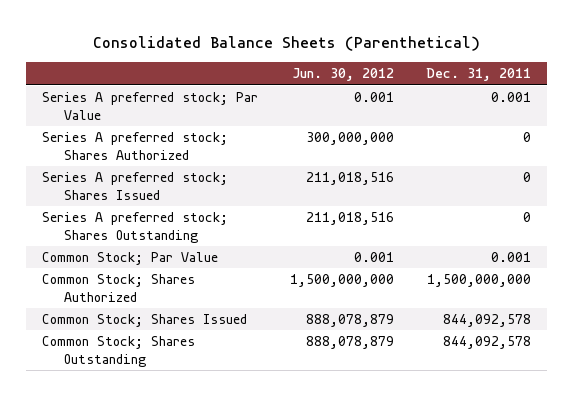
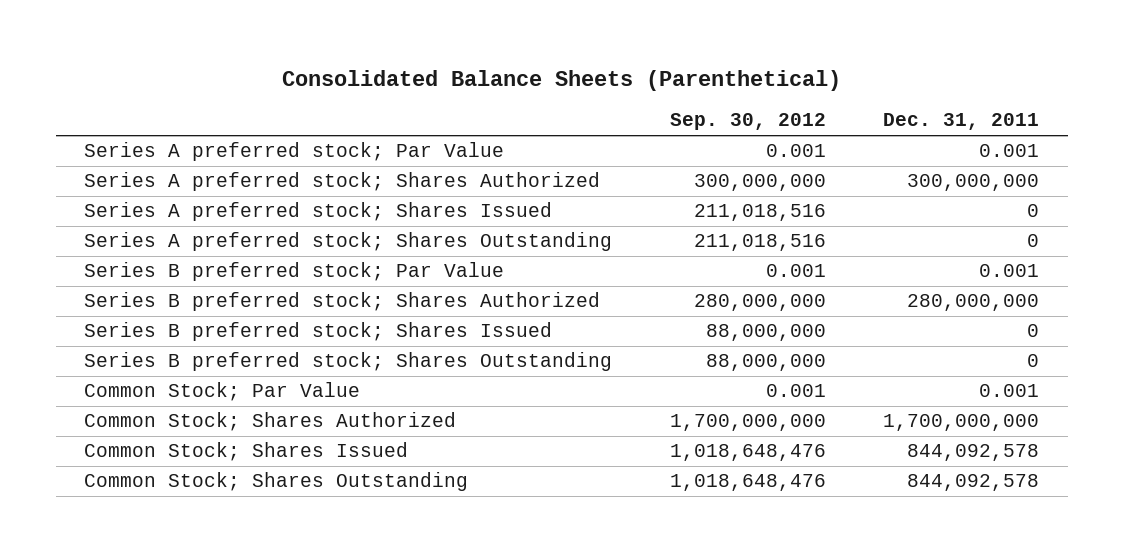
[292,68,395,82] Jun. 30, 2012 -> none
none -> [669,113,826,131] Sep. 30, 2012
[523,132,532,143] 0 -> [906,174,1039,192] 300,000,000
none -> [84,262,505,282] Series B preferred stock; Par Value
none -> [84,292,601,312] Series B preferred stock; Shares Authorized
none -> [84,322,553,342] Series B preferred stock; Shares Issued
none -> [84,352,613,372] Series B preferred stock; Shares Outstanding
[427,274,532,288] 1,500,000,000 -> [882,414,1039,432] 1,700,000,000

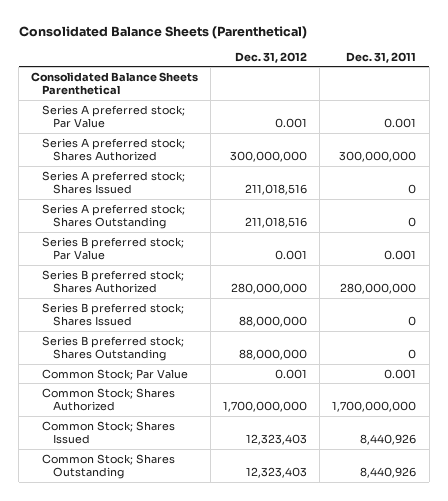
[669,113,826,131] Sep. 30, 2012 -> none
none -> [235,51,308,63] Dec. 31, 2012
none -> [31,71,199,96] Consolidated Balance Sheets Parenthetical
[906,444,1039,462] 844,092,578 -> [360,434,417,446] 8,440,926
[906,474,1039,492] 844,092,578 -> [360,467,417,479] 8,440,926

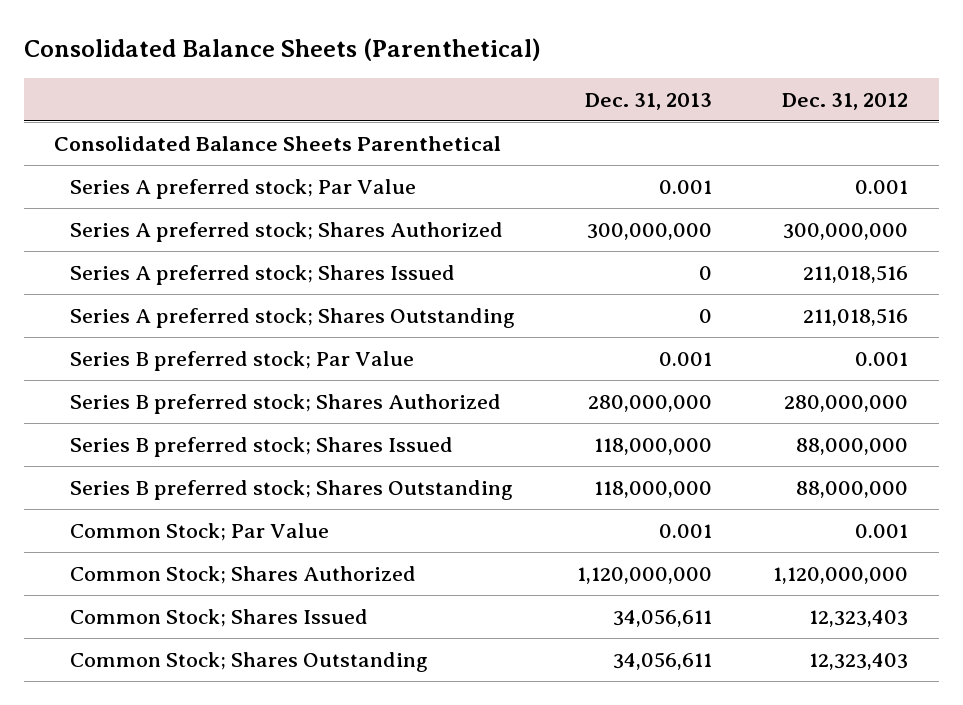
[346,51,417,63] Dec. 31, 2011 -> none
none -> [584,92,712,110] Dec. 31, 2013
[223,401,308,413] 1,700,000,000 -> [773,566,909,584] 1,120,000,000

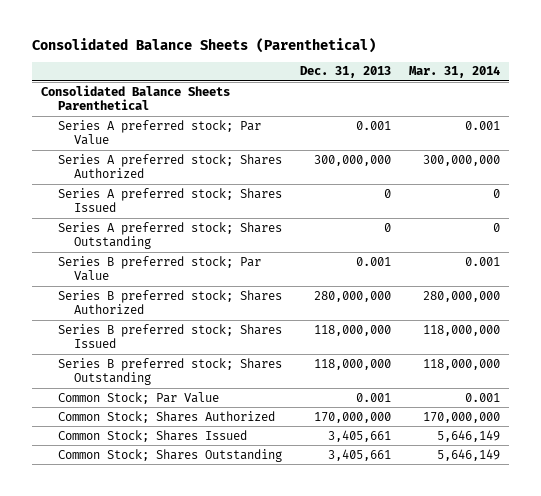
[782,92,909,110] Dec. 31, 2012 -> none
none -> [409,66,501,79] Mar. 31, 2014
[576,566,712,584] 1,120,000,000 -> [313,411,391,423] 170,000,000
[612,608,712,627] 34,056,611 -> [327,429,391,442] 3,405,661
[612,651,712,670] 34,056,611 -> [327,448,391,461] 3,405,661

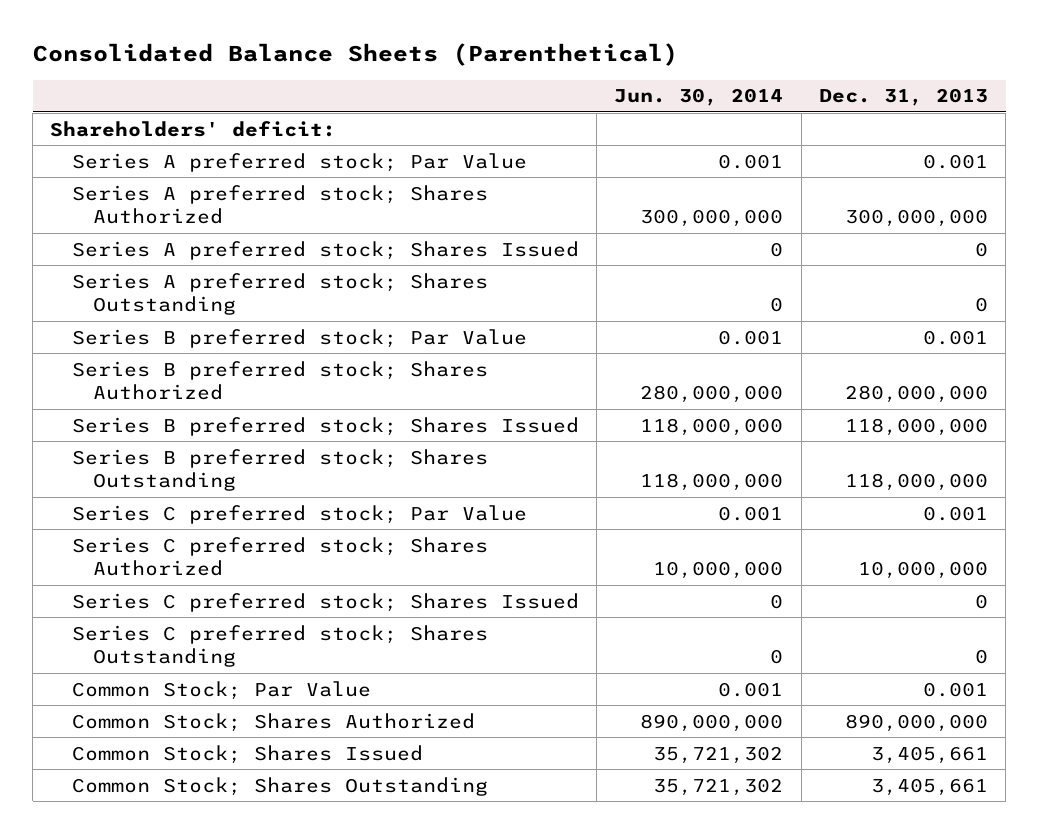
[409,66,501,79] Mar. 31, 2014 -> none
none -> [614,88,784,107] Jun. 30, 2014
[40,84,230,111] Consolidated Balance Sheets Parenthetical -> none
none -> [50,120,337,137] Shareholders' deficit:
none -> [71,504,527,524] Series C preferred stock; Par Value
none -> [71,536,488,577] Series C preferred stock; Shares Authorized
none -> [71,592,579,612] Series C preferred stock; Shares Issued
none -> [71,624,488,668] Series C preferred stock; Shares Outstanding
[313,411,391,423] 170,000,000 -> [845,713,989,732] 890,000,000

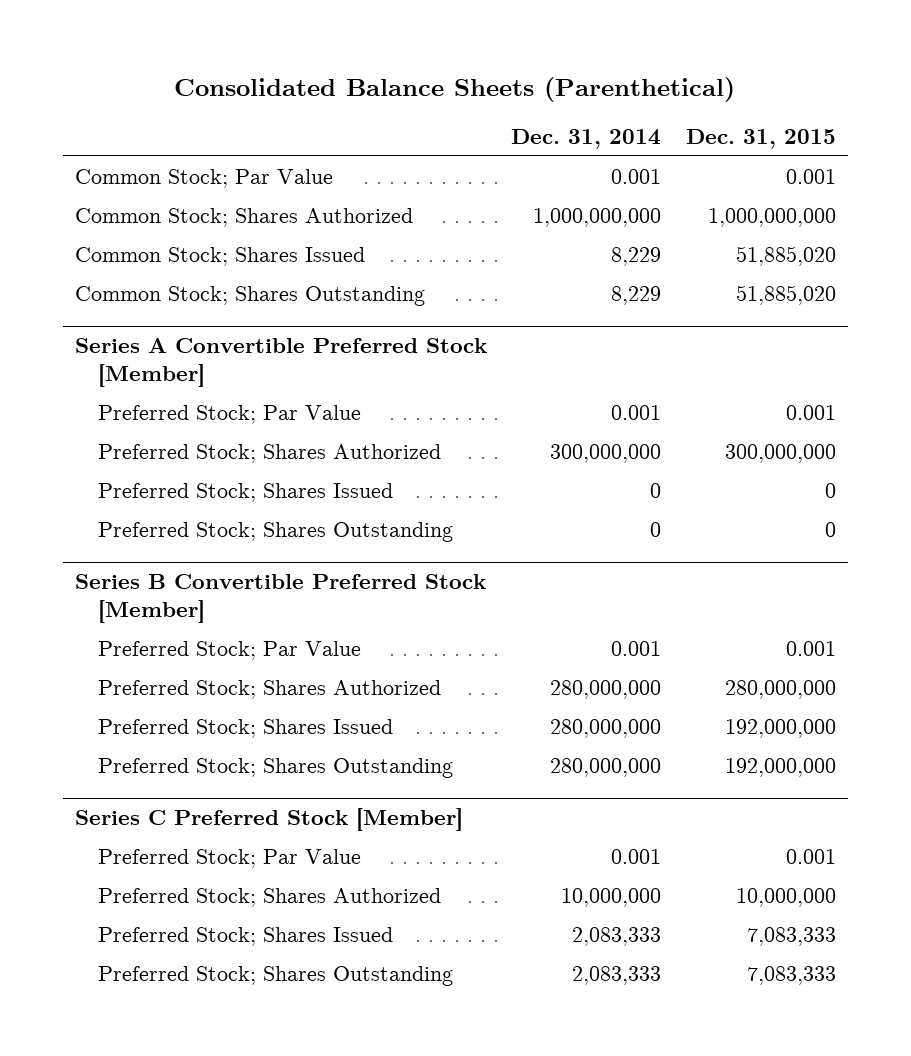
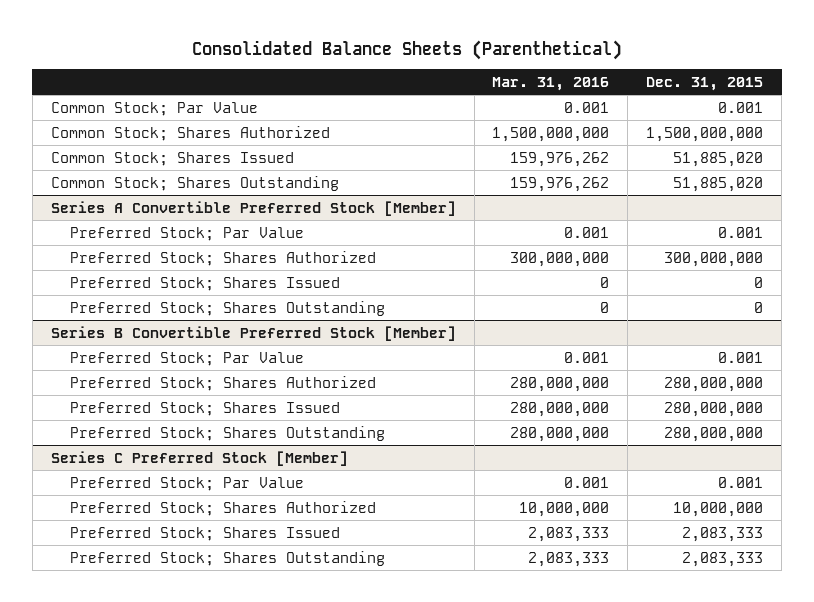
[511,128,662,149] Dec. 31, 2014 -> none
none -> [492,76,610,91] Mar. 31, 2016
[707,207,836,227] 1,000,000,000 -> [646,126,764,142] 1,500,000,000
[724,718,836,738] 192,000,000 -> [664,401,764,417] 280,000,000
[724,757,836,777] 192,000,000 -> [664,426,764,442] 280,000,000
[746,926,836,946] 7,083,333 -> [682,526,764,542] 2,083,333
[746,965,836,985] 7,083,333 -> [682,551,764,567] 2,083,333

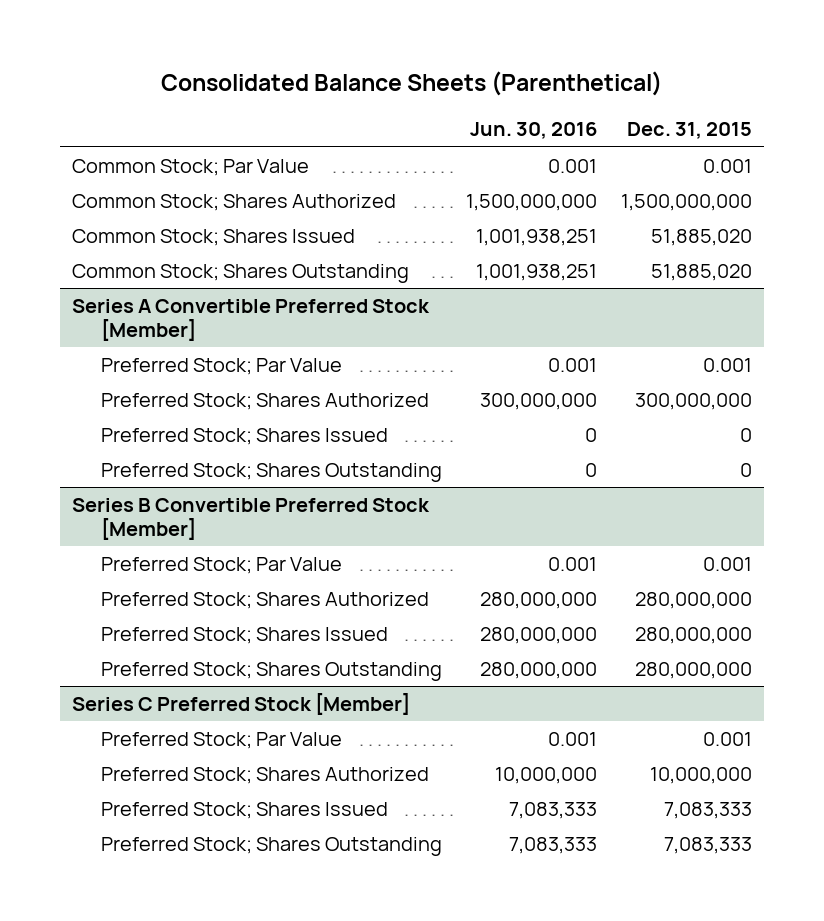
[492,76,610,91] Mar. 31, 2016 -> none
none -> [469,122,597,140] Jun. 30, 2016
[682,526,764,542] 2,083,333 -> [664,801,753,819] 7,083,333
[682,551,764,567] 2,083,333 -> [664,836,753,854] 7,083,333

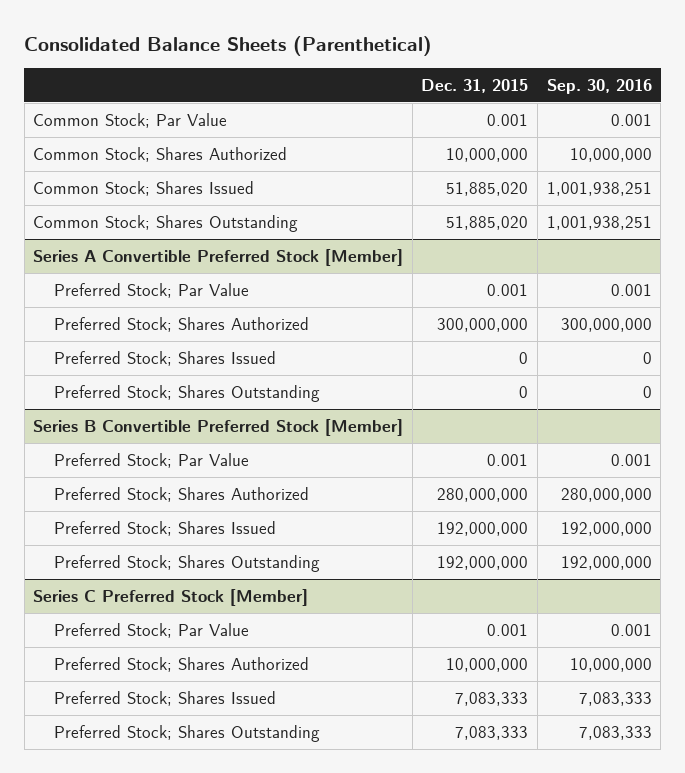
[469,122,597,140] Jun. 30, 2016 -> none
none -> [546,78,652,94] Sep. 30, 2016
[621,193,753,211] 1,500,000,000 -> [446,147,529,162] 10,000,000
[635,626,753,644] 280,000,000 -> [437,521,529,536] 192,000,000
[635,661,753,679] 280,000,000 -> [437,555,529,570] 192,000,000

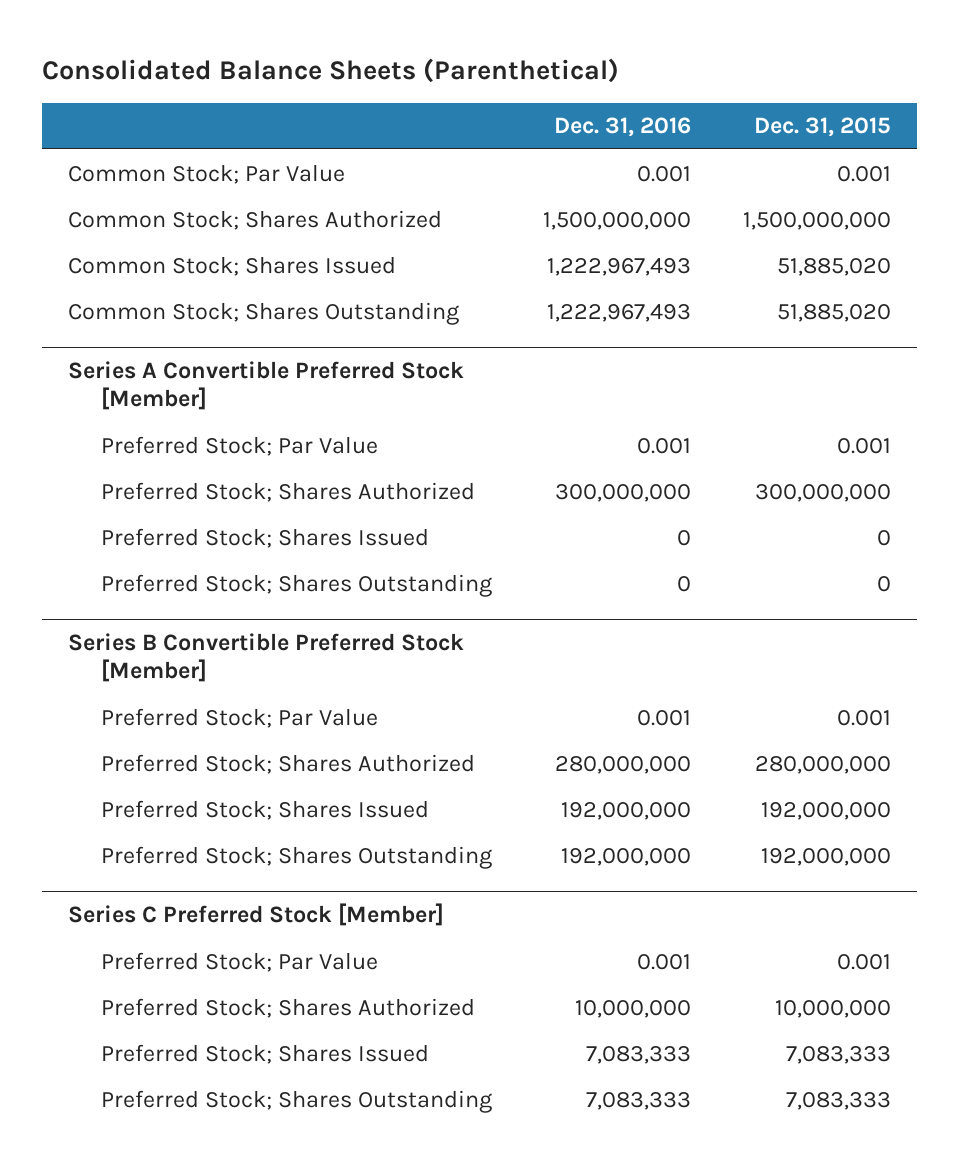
[546,78,652,94] Sep. 30, 2016 -> none
none -> [554,117,692,138] Dec. 31, 2016
[446,147,529,162] 10,000,000 -> [743,211,892,230] 1,500,000,000

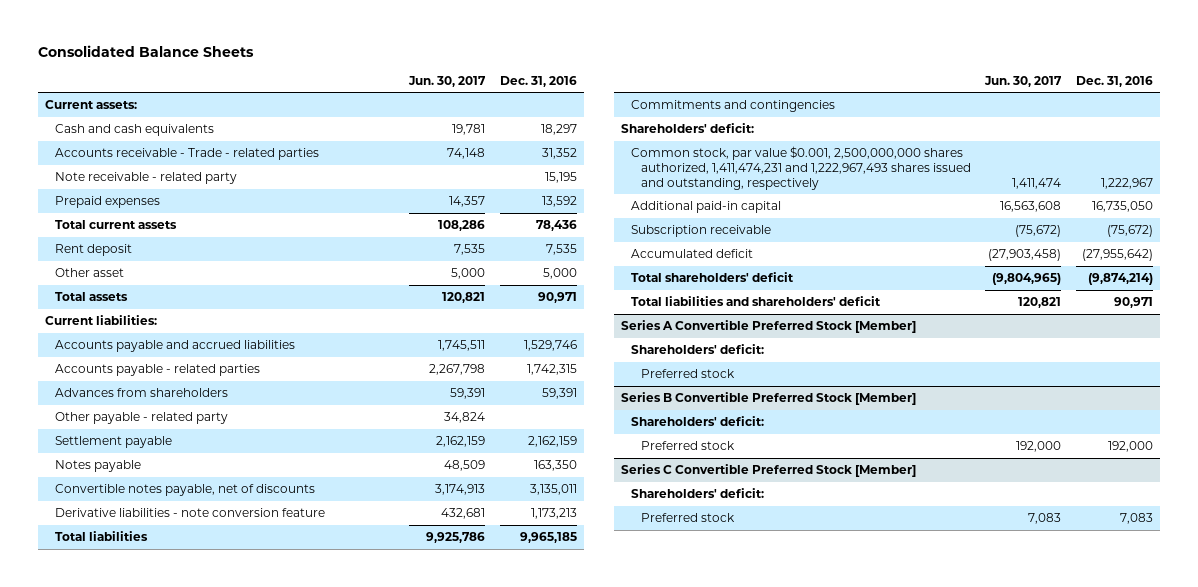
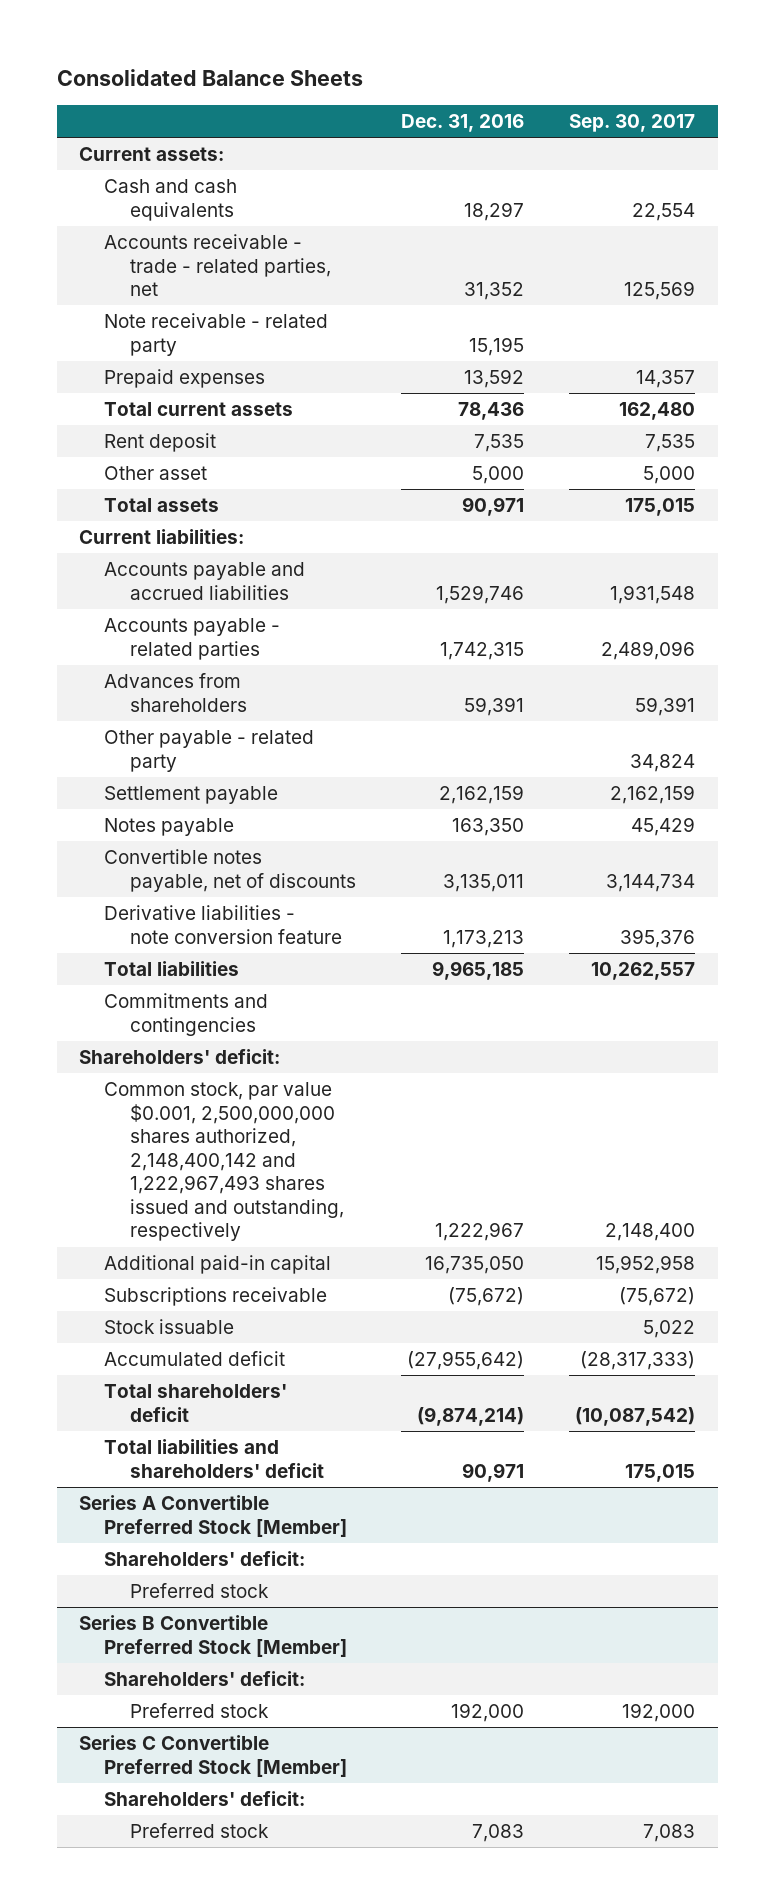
[408,75,487,87] Jun. 30, 2017 -> none
none -> [569,113,696,132] Sep. 30, 2017
[55,147,320,160] Accounts receivable - Trade - related parties -> [104,234,331,297] Accounts receivable - trade - related parties, net
[630,145,971,190] Common stock, par value $0.001, 2,500,000,000 shares authorized, 1,411,474,231 and 1,222,967,493 shares issued and outstanding, respectively -> [104,1082,344,1242] Common stock, par value $0.001, 2,500,000,000 shares authorized, 2,148,400,142 and 1,222,967,493 shares issued and outstanding, respectively
[630,224,771,237] Subscription receivable -> [104,1287,328,1307] Subscriptions receivable
none -> [104,1319,235,1335] Stock issuable

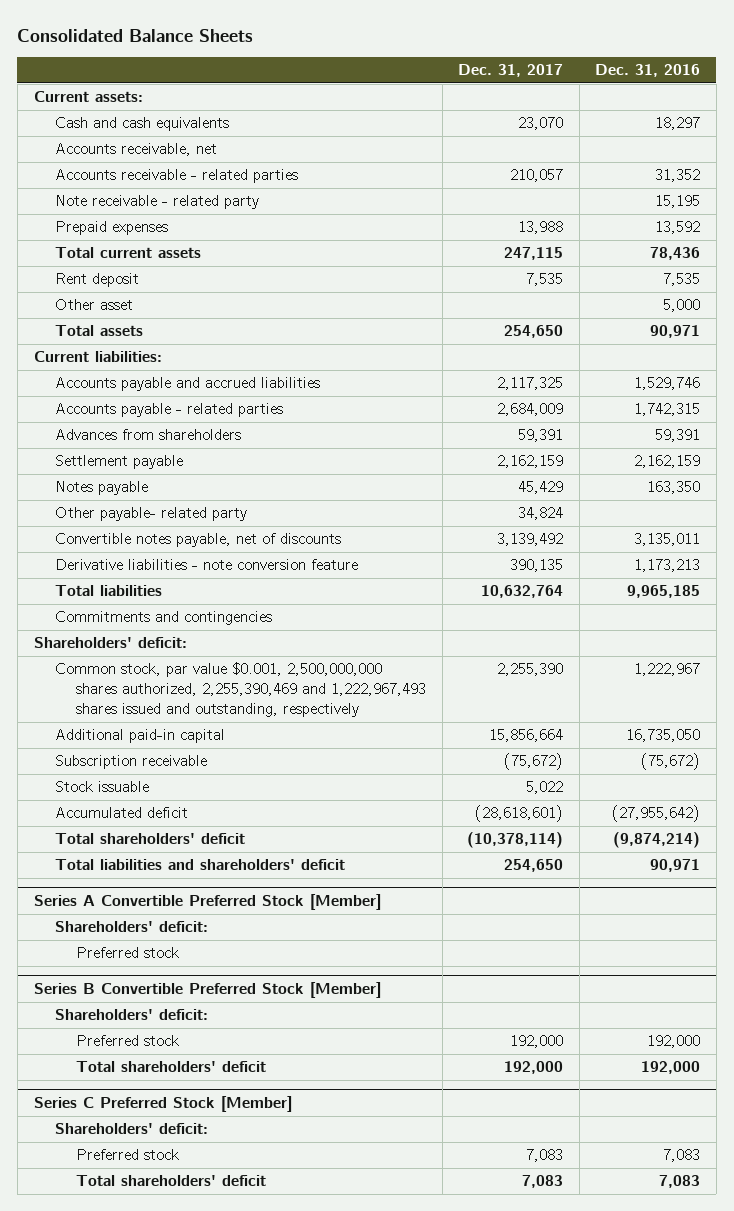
[569,113,696,132] Sep. 30, 2017 -> none
none -> [458,64,564,78] Dec. 31, 2017
none -> [54,143,217,157] Accounts receivable, net
[104,234,331,297] Accounts receivable - trade - related parties, net -> [54,169,298,184] Accounts receivable - related parties
[104,730,315,772] Other payable - related party -> none
none -> [54,507,247,522] Other payable- related party
[104,1082,344,1242] Common stock, par value $0.001, 2,500,000,000 shares authorized, 2,148,400,142 and 1,222,967,493 shares issued and outstanding, respectively -> [54,662,427,718] Common stock, par value $0.001, 2,500,000,000 shares authorized, 2,255,390,469 and 1,222,967,493 shares issued and outstanding, respectively
[104,1287,328,1307] Subscriptions receivable -> [54,755,207,770] Subscription receivable
none -> [76,1061,267,1073] Total shareholders' deficit
[79,1735,348,1777] Series C Convertible Preferred Stock [Member] -> [33,1096,292,1113] Series C Preferred Stock [Member]
none -> [76,1175,267,1187] Total shareholders' deficit

